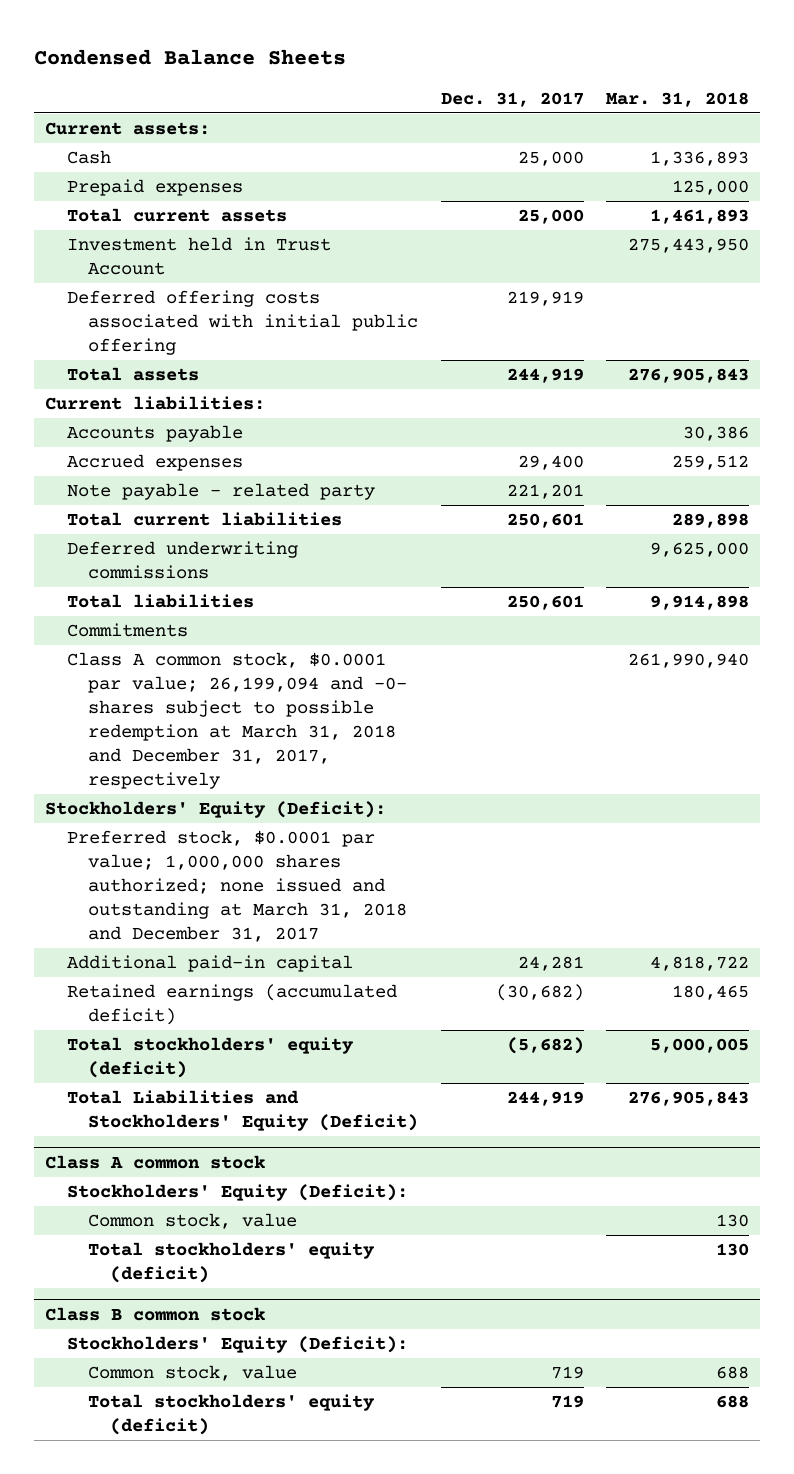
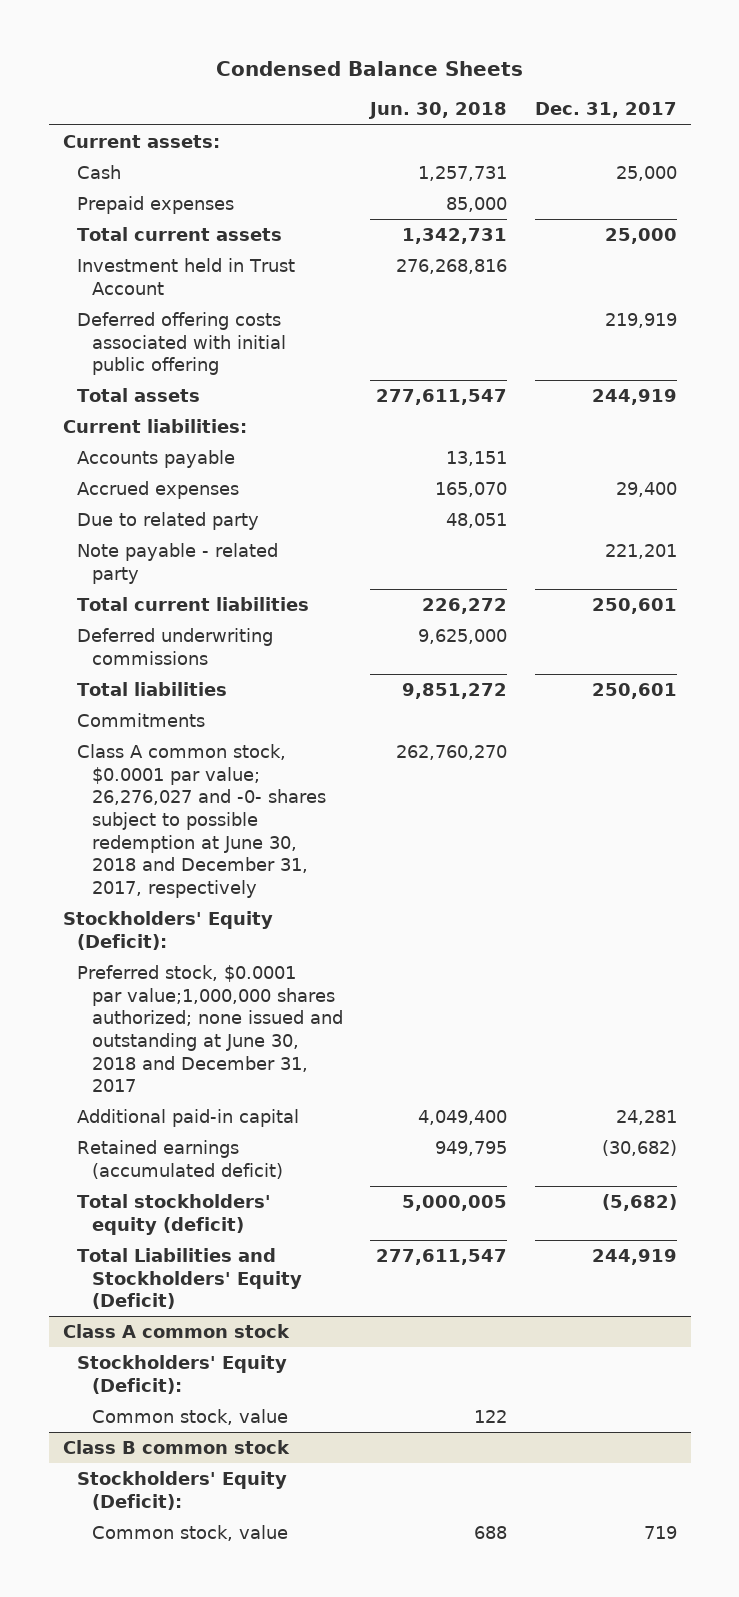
[605,91,749,107] Mar. 31, 2018 -> none
none -> [368,102,508,120] Jun. 30, 2018
none -> [77,511,260,530] Due to related party
[66,652,408,789] Class A common stock, $0.0001 par value; 26,199,094 and -0- shares subject to possible redemption at March 31, 2018 and December 31, 2017, respectively -> [77,743,326,898] Class A common stock, $0.0001 par value; 26,276,027 and -0- shares subject to possible redemption at June 30, 2018 and December 31, 2017, respectively
[66,830,408,942] Preferred stock, $0.0001 par value; 1,000,000 shares authorized; none issued and outstanding at March 31, 2018 and December 31, 2017 -> [77,964,343,1093] Preferred stock, $0.0001 par value;1,000,000 shares authorized; none issued and outstanding at June 30, 2018 and December 31, 2017
[88,1242,376,1284] Total stockholders' equity (deficit) -> none
[88,1394,376,1436] Total stockholders' equity (deficit) -> none

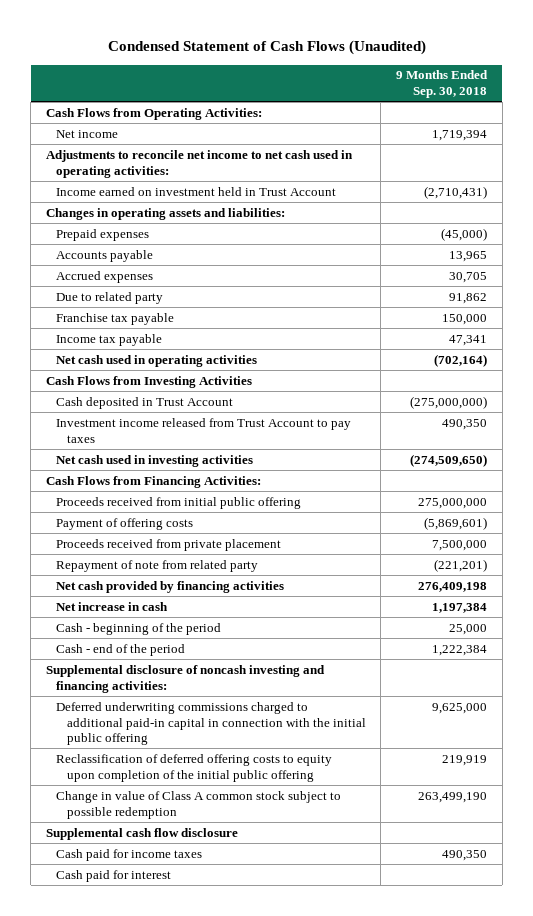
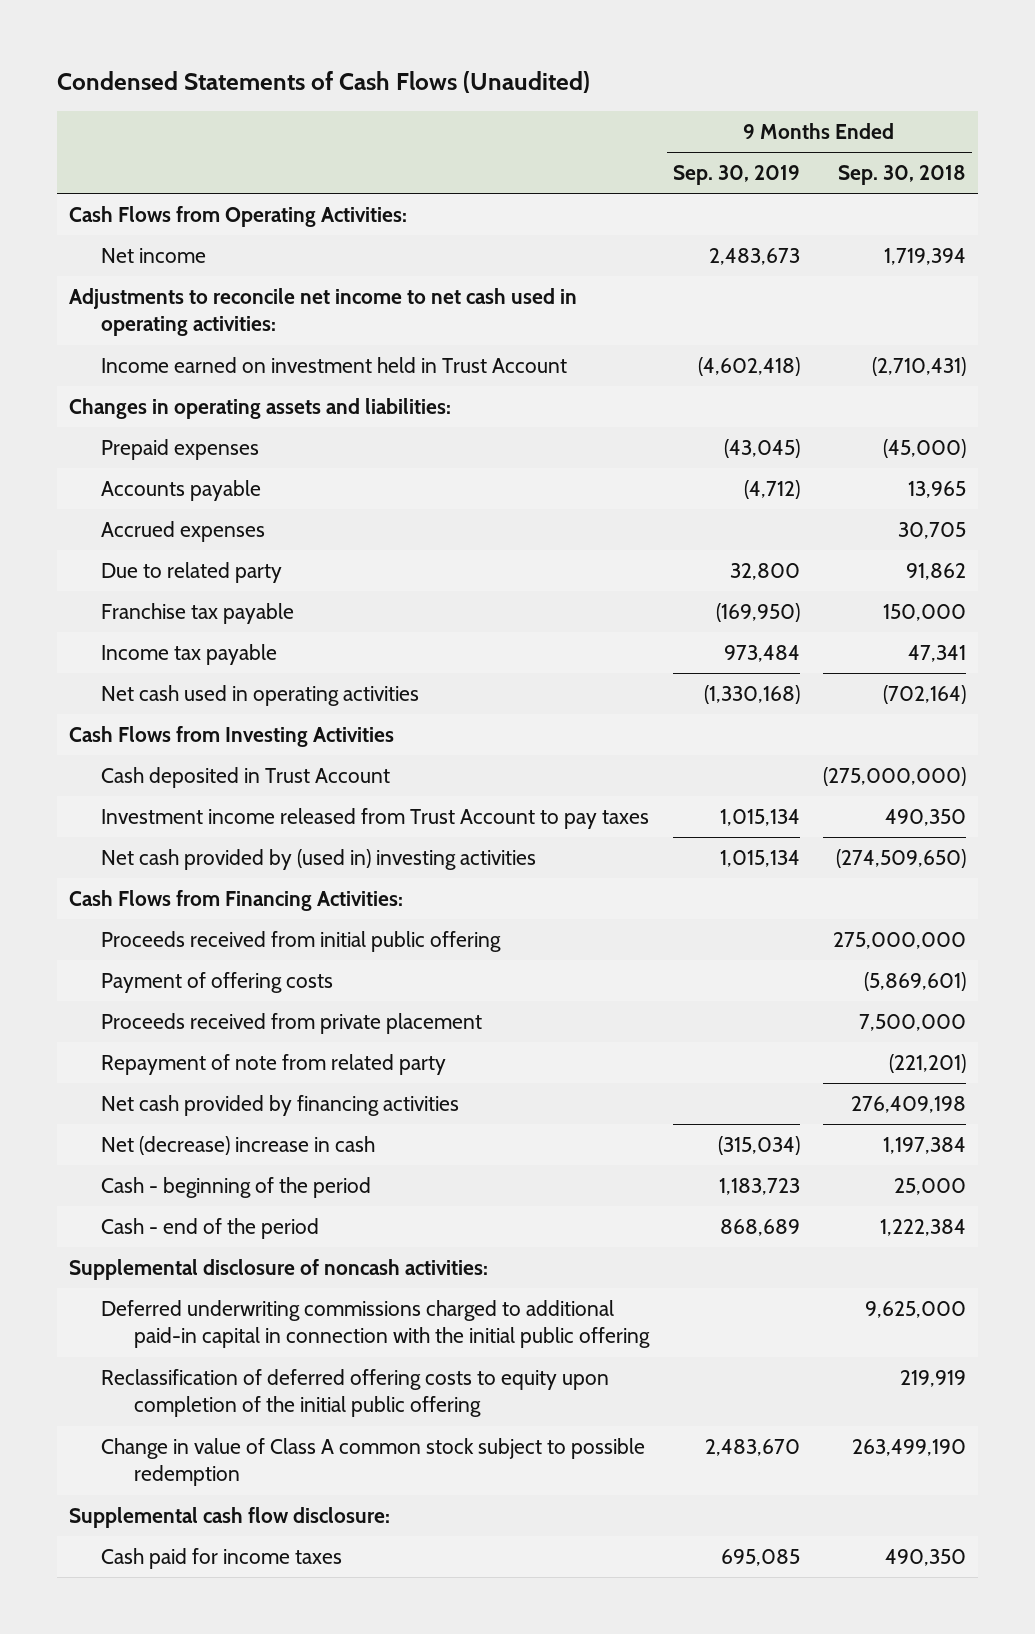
[107,40,426,56] Condensed Statement of Cash Flows (Unaudited) -> [56,70,590,93] Condensed Statements of Cash Flows (Unaudited)
none -> [672,165,800,186] Sep. 30, 2019
[56,454,254,467] Net cash used in investing activities -> [101,849,537,871] Net cash provided by (used in) investing activities
[56,601,169,611] Net increase in cash -> [101,1136,376,1156] Net (decrease) increase in cash
[46,664,326,693] Supplemental disclosure of noncash investing and financing activities: -> [68,1259,488,1281] Supplemental disclosure of noncash activities:
[46,827,239,840] Supplemental cash flow disclosure -> [68,1507,390,1529] Supplemental cash flow disclosure:
[56,869,172,882] Cash paid for interest -> none

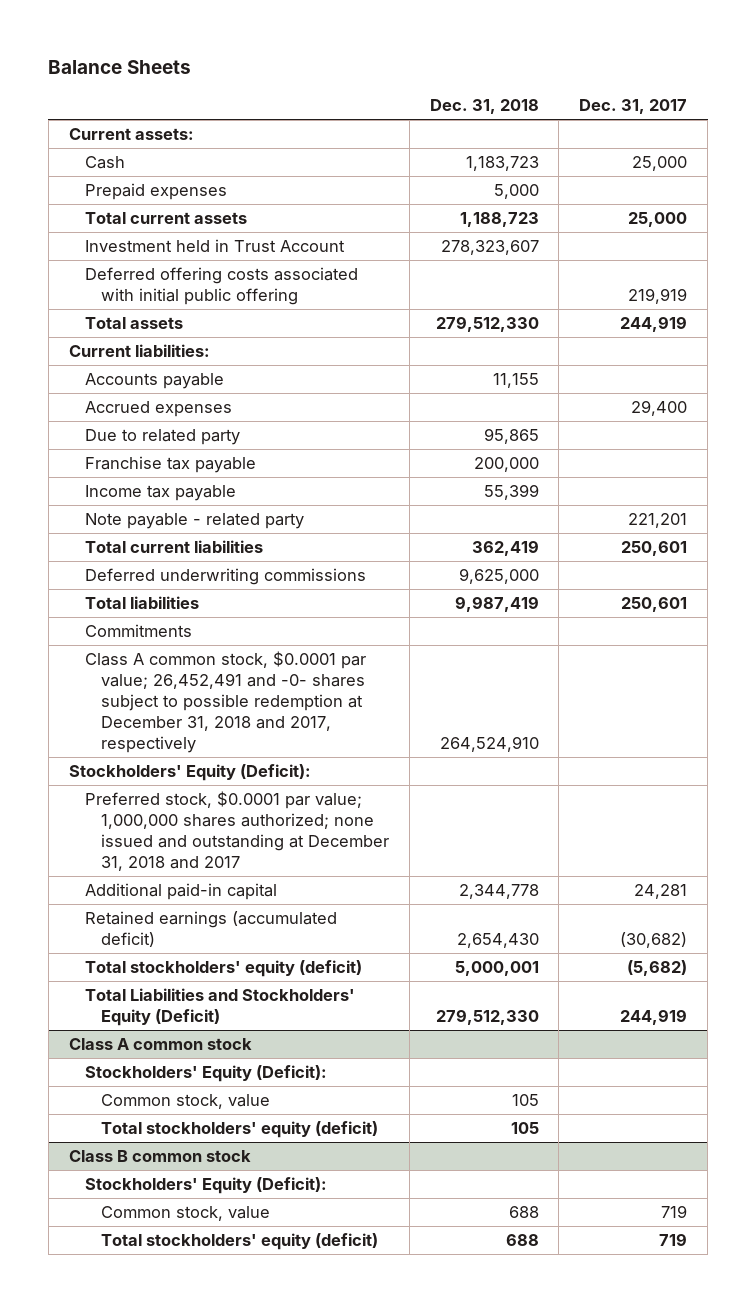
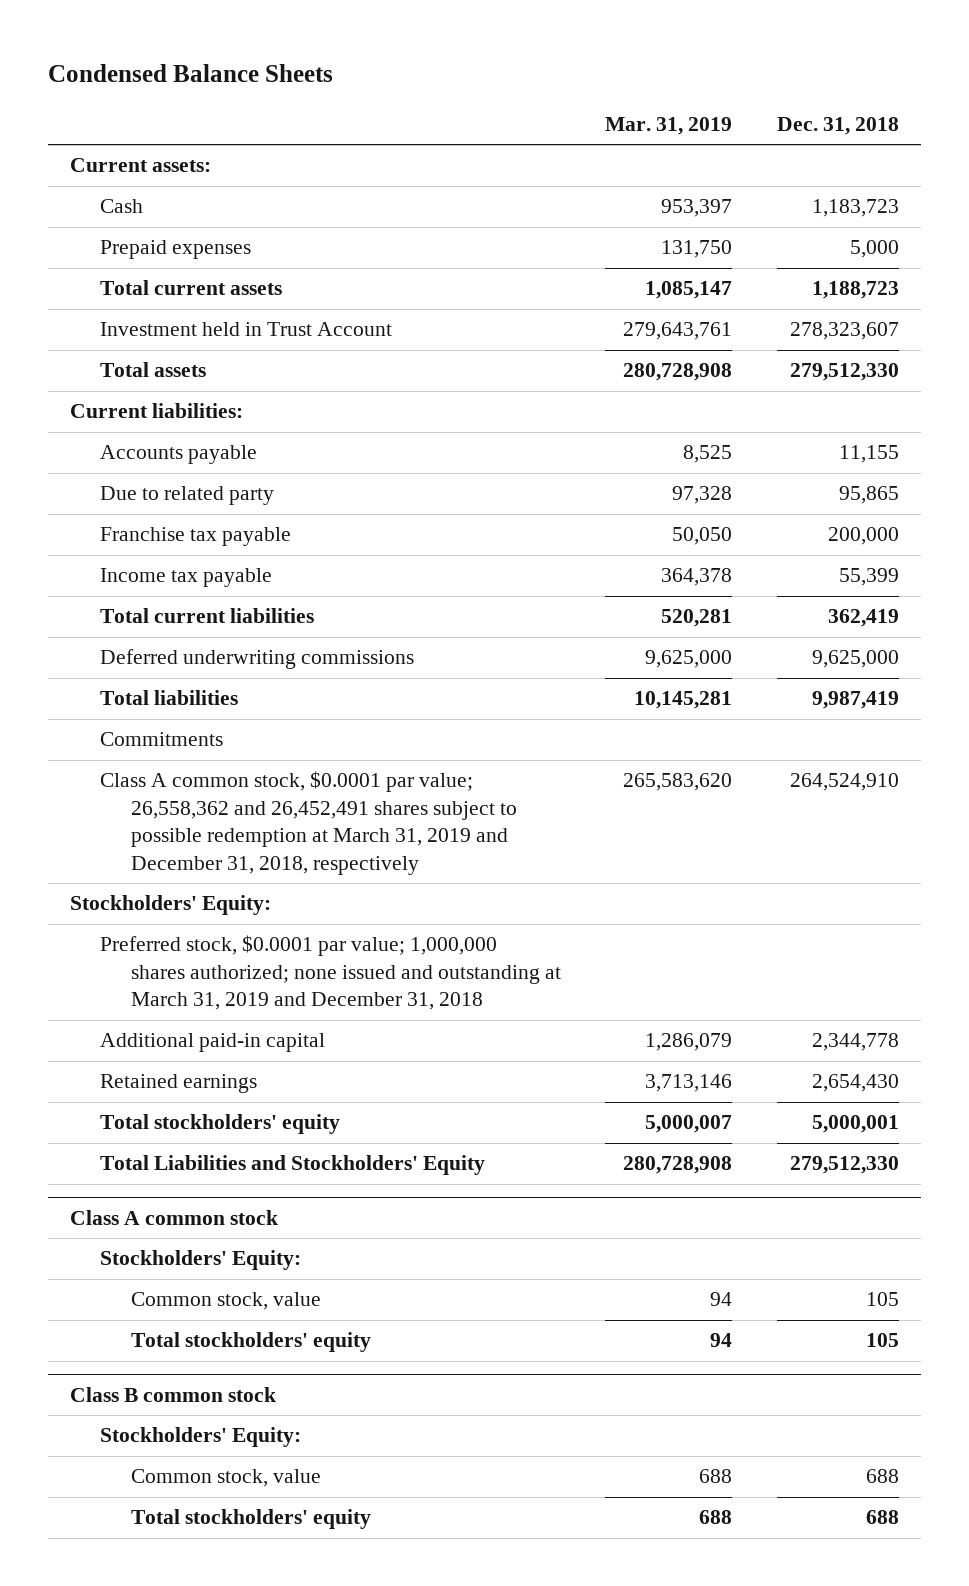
[48,60,192,75] Balance Sheets -> [48,63,334,82] Condensed Balance Sheets
[579,99,688,115] Dec. 31, 2017 -> none
none -> [605,116,733,135] Mar. 31, 2019
[84,267,358,306] Deferred offering costs associated with initial public offering -> none
[84,401,232,418] Accrued expenses -> none
[84,513,304,530] Note payable - related party -> none
[84,651,366,754] Class A common stock, $0.0001 par value; 26,452,491 and -0- shares subject to possible redemption at December 31, 2018 and 2017, respectively -> [100,771,517,875] Class A common stock, $0.0001 par value; 26,558,362 and 26,452,491 shares subject to possible redemption at March 31, 2019 and December 31, 2018, respectively
[68,764,311,782] Stockholders' Equity (Deficit): -> [70,895,272,916] Stockholders' Equity:
[84,791,389,872] Preferred stock, $0.0001 par value; 1,000,000 shares authorized; none issued and outstanding at December 31, 2018 and 2017 -> [100,935,561,1011] Preferred stock, $0.0001 par value; 1,000,000 shares authorized; none issued and outstanding at March 31, 2019 and December 31, 2018
[84,911,337,948] Retained earnings (accumulated deficit) -> [100,1074,258,1094] Retained earnings
[84,960,362,978] Total stockholders' equity (deficit) -> [100,1114,341,1135] Total stockholders' equity
[84,988,355,1027] Total Liabilities and Stockholders' Equity (Deficit) -> [100,1155,486,1176] Total Liabilities and Stockholders' Equity
[84,1065,327,1083] Stockholders' Equity (Deficit): -> [100,1250,302,1271] Stockholders' Equity:
[100,1121,378,1139] Total stockholders' equity (deficit) -> [130,1332,371,1353] Total stockholders' equity
[84,1177,327,1195] Stockholders' Equity (Deficit): -> [100,1427,302,1448] Stockholders' Equity:
[100,1233,378,1251] Total stockholders' equity (deficit) -> [130,1509,371,1530] Total stockholders' equity

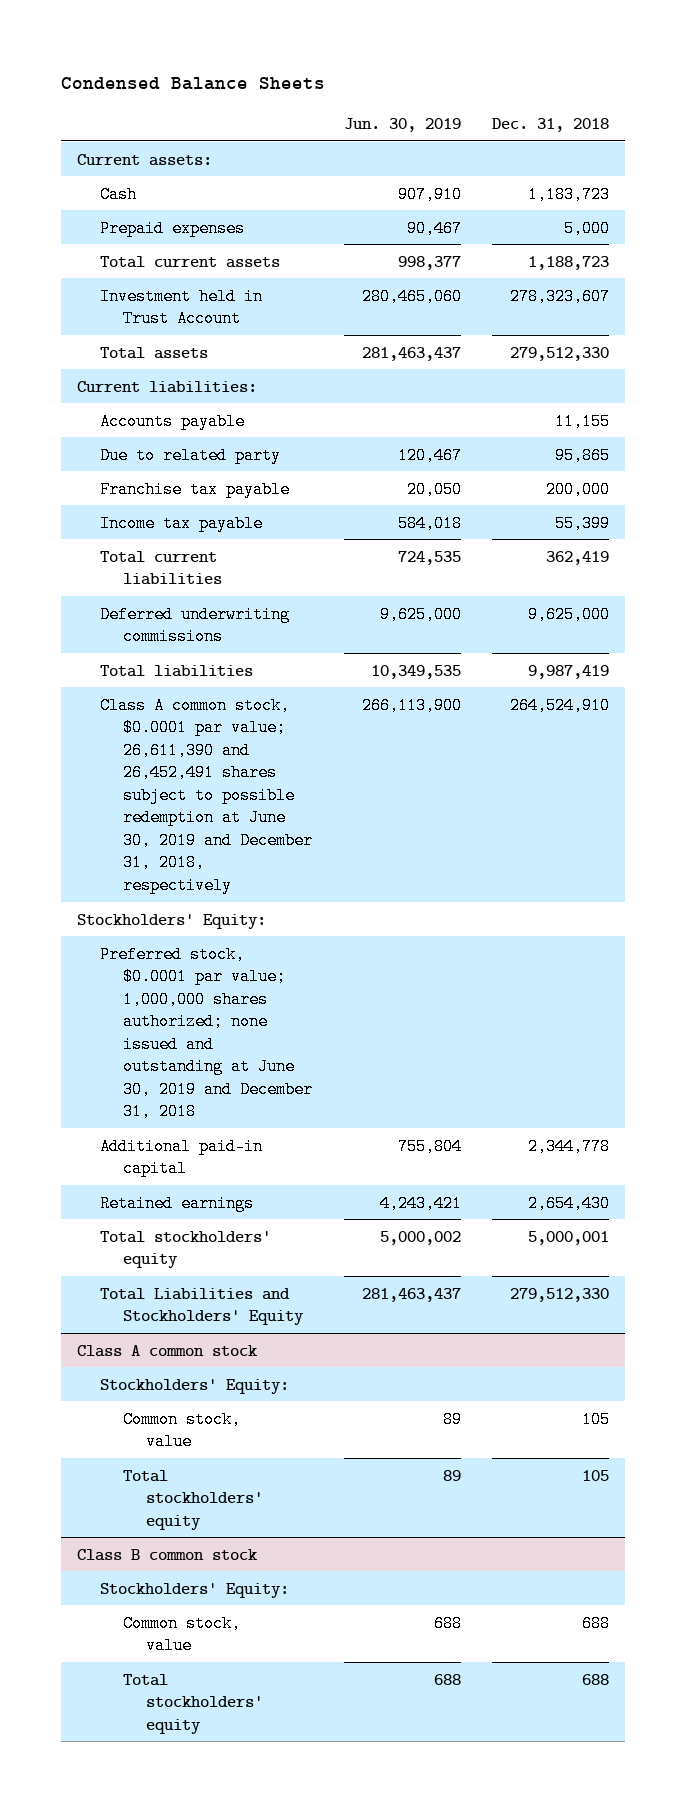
[605,116,733,135] Mar. 31, 2019 -> none
none -> [343,117,461,132] Jun. 30, 2019
[100,732,224,747] Commitments -> none
[100,771,517,875] Class A common stock, $0.0001 par value; 26,558,362 and 26,452,491 shares subject to possible redemption at March 31, 2019 and December 31, 2018, respectively -> [100,696,313,894] Class A common stock, $0.0001 par value; 26,611,390 and 26,452,491 shares subject to possible redemption at June 30, 2019 and December 31, 2018, respectively
[100,935,561,1011] Preferred stock, $0.0001 par value; 1,000,000 shares authorized; none issued and outstanding at March 31, 2019 and December 31, 2018 -> [100,945,313,1121] Preferred stock, $0.0001 par value; 1,000,000 shares authorized; none issued and outstanding at June 30, 2019 and December 31, 2018

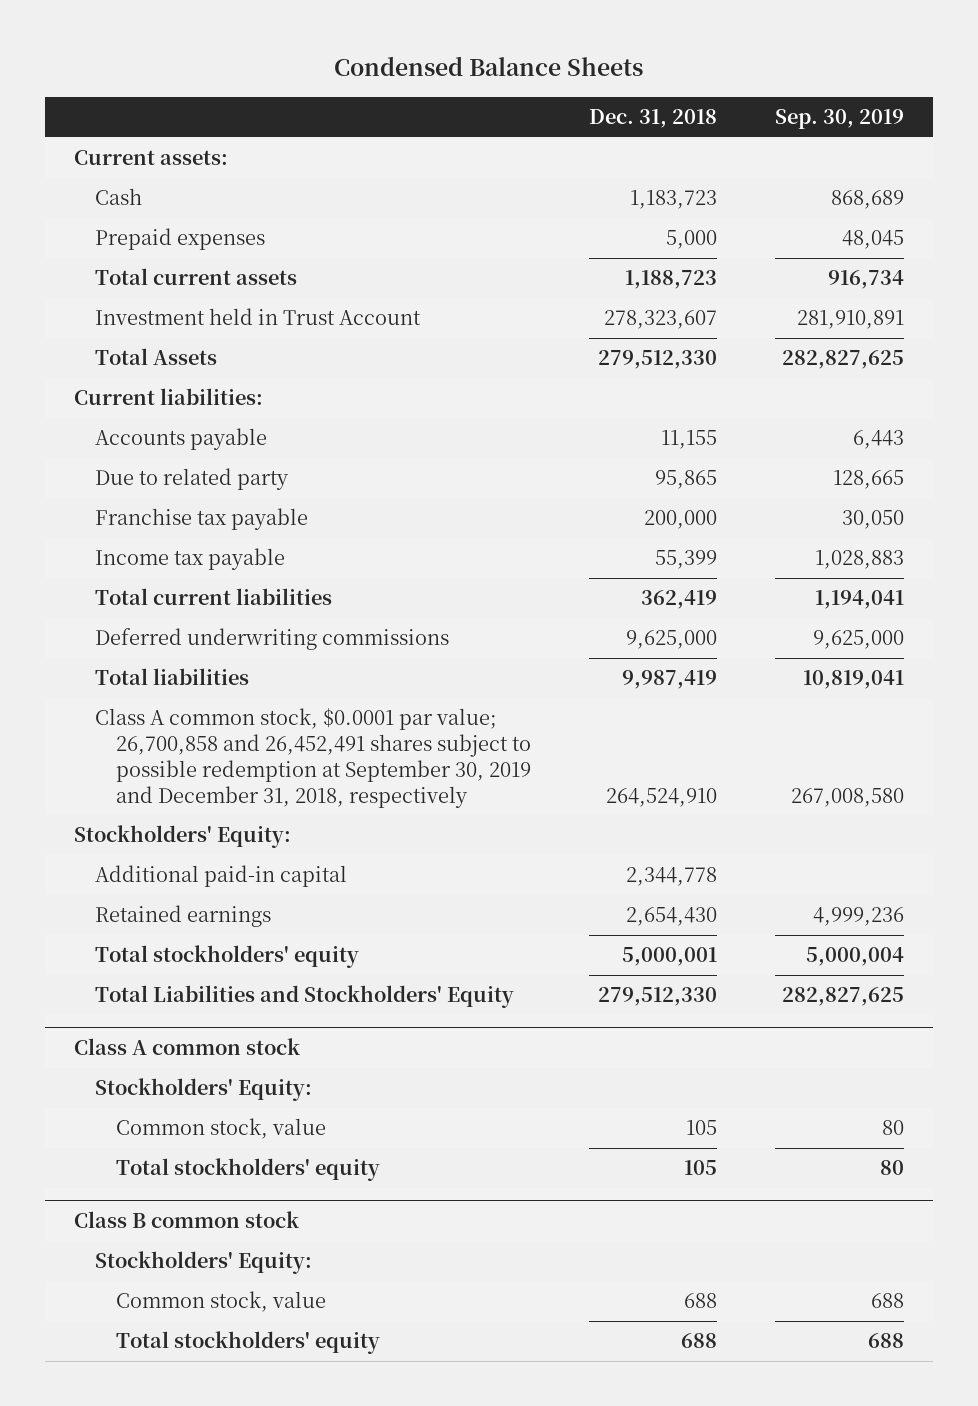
[343,117,461,132] Jun. 30, 2019 -> none
none -> [775,108,905,129] Sep. 30, 2019
[100,346,209,359] Total assets -> [94,348,217,366] Total Assets
[100,696,313,894] Class A common stock, $0.0001 par value; 26,611,390 and 26,452,491 shares subject to possible redemption at June 30, 2019 and December 31, 2018, respectively -> [94,708,531,808] Class A common stock, $0.0001 par value; 26,700,858 and 26,452,491 shares subject to possible redemption at September 30, 2019 and December 31, 2018, respectively
[100,945,313,1121] Preferred stock, $0.0001 par value; 1,000,000 shares authorized; none issued and outstanding at June 30, 2019 and December 31, 2018 -> none

